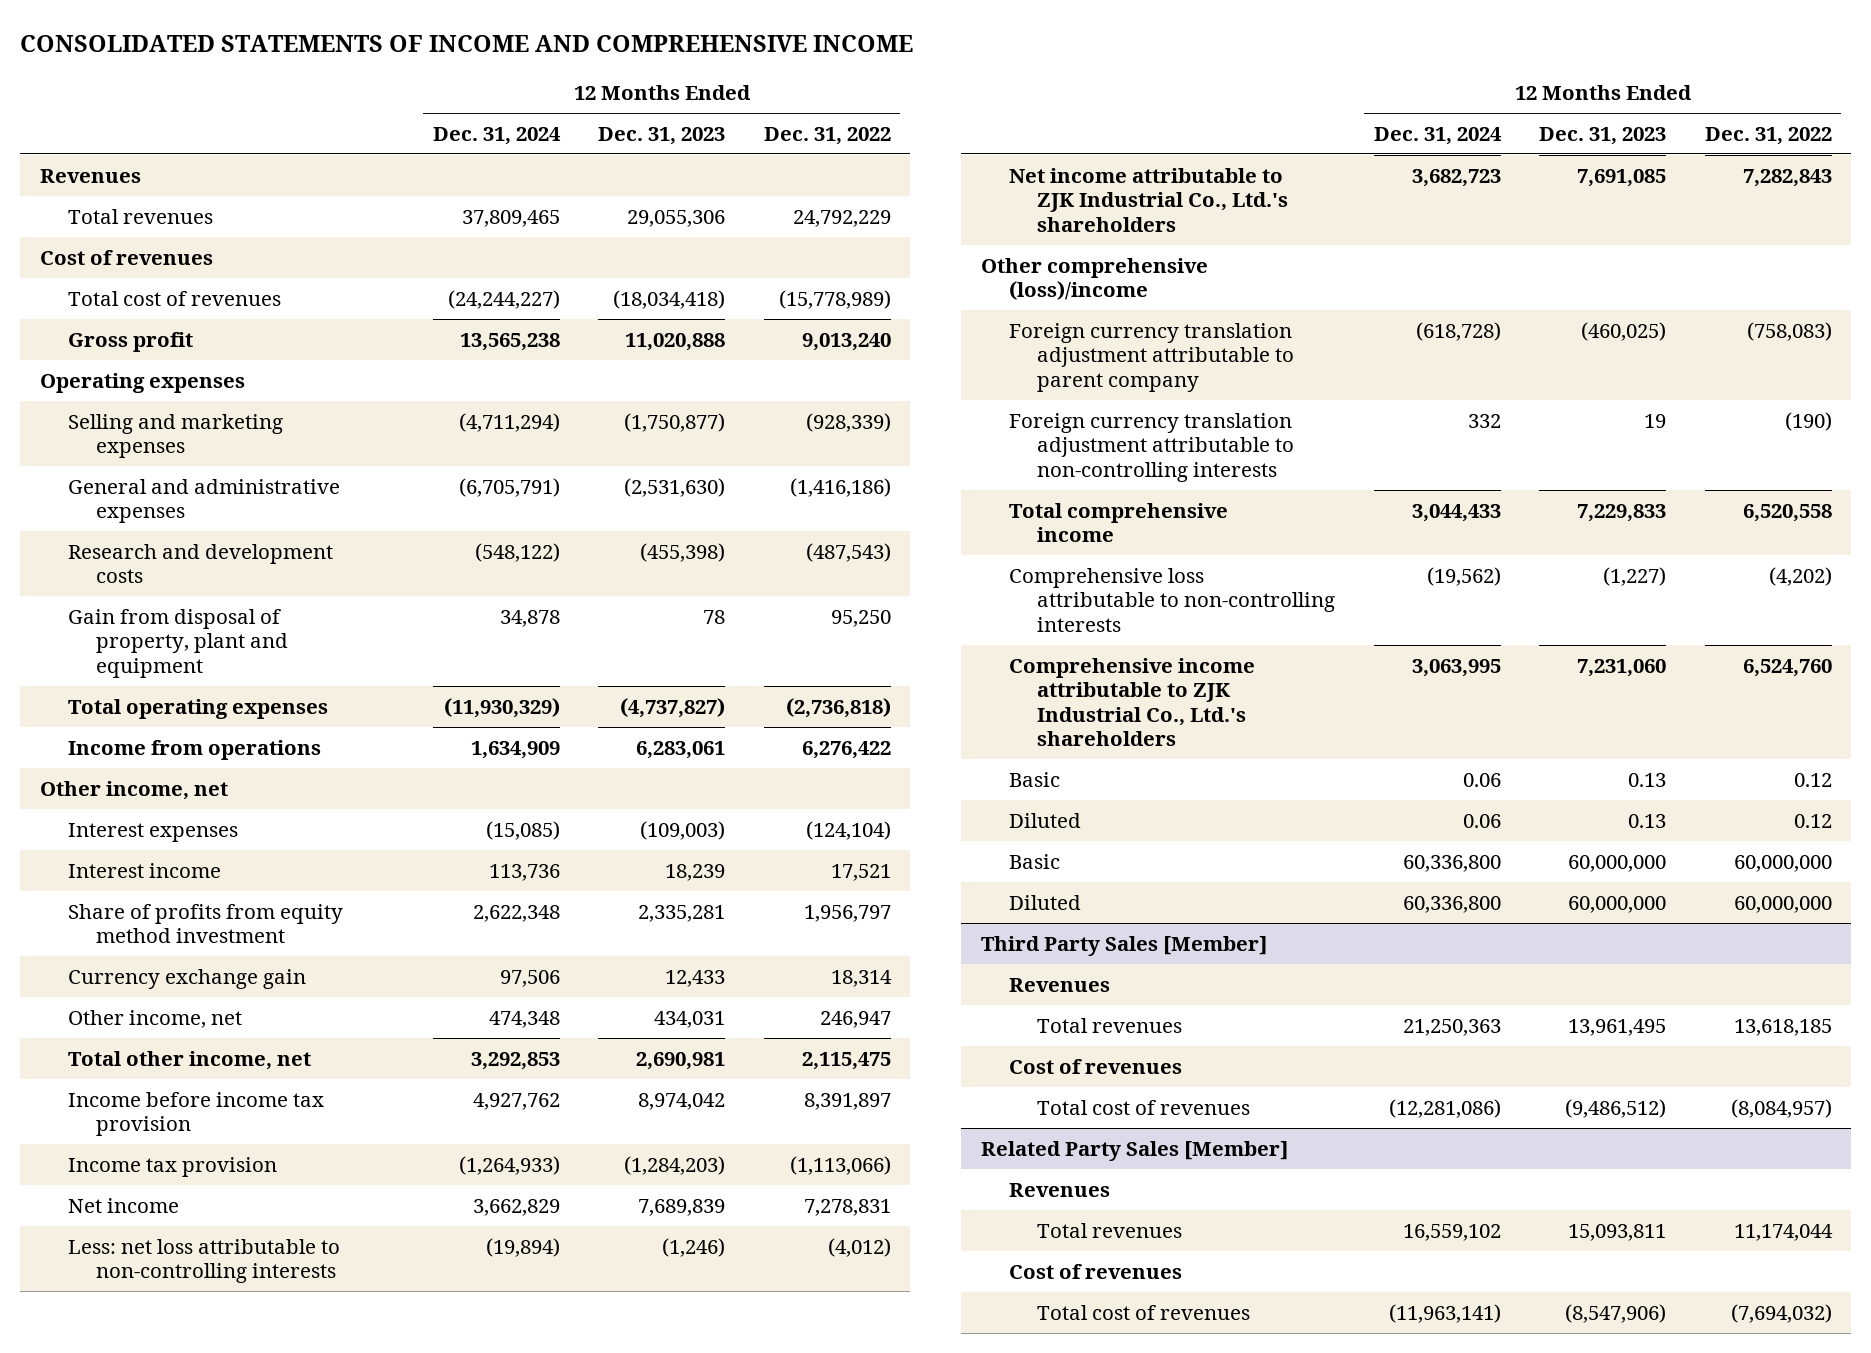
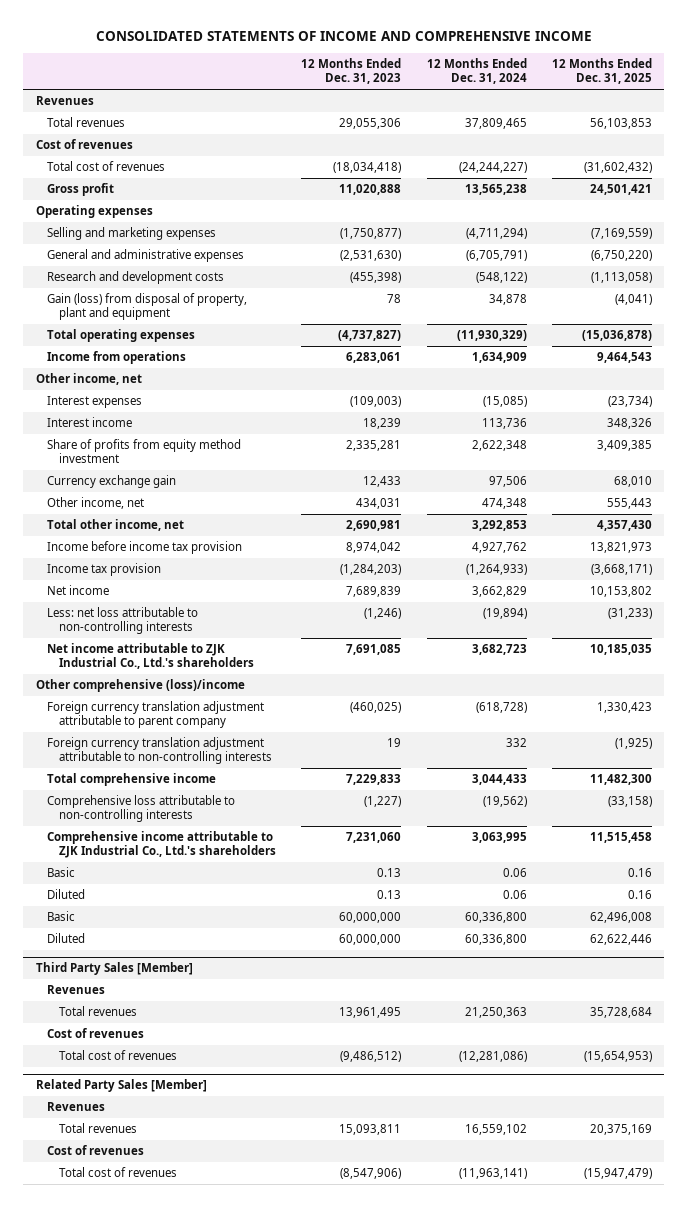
[763,126,891,145] Dec. 31, 2022 -> none
none -> [551,58,652,85] 12 Months Ended Dec. 31, 2025
[67,608,289,678] Gain from disposal of property, plant and equipment -> [47,293,248,321] Gain (loss) from disposal of property, plant and equipment

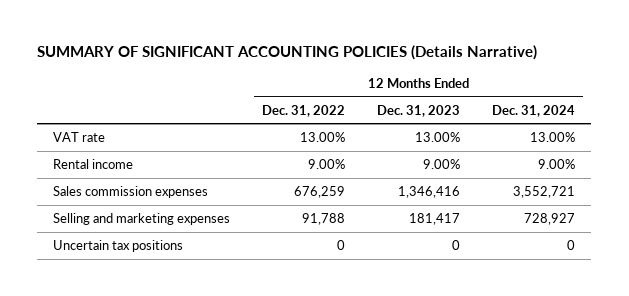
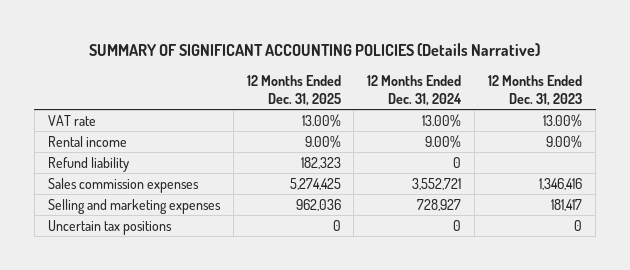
[262,104,346,117] Dec. 31, 2022 -> none
none -> [246,74,341,106] 12 Months Ended Dec. 31, 2025
none -> [47,156,129,172] Refund liability

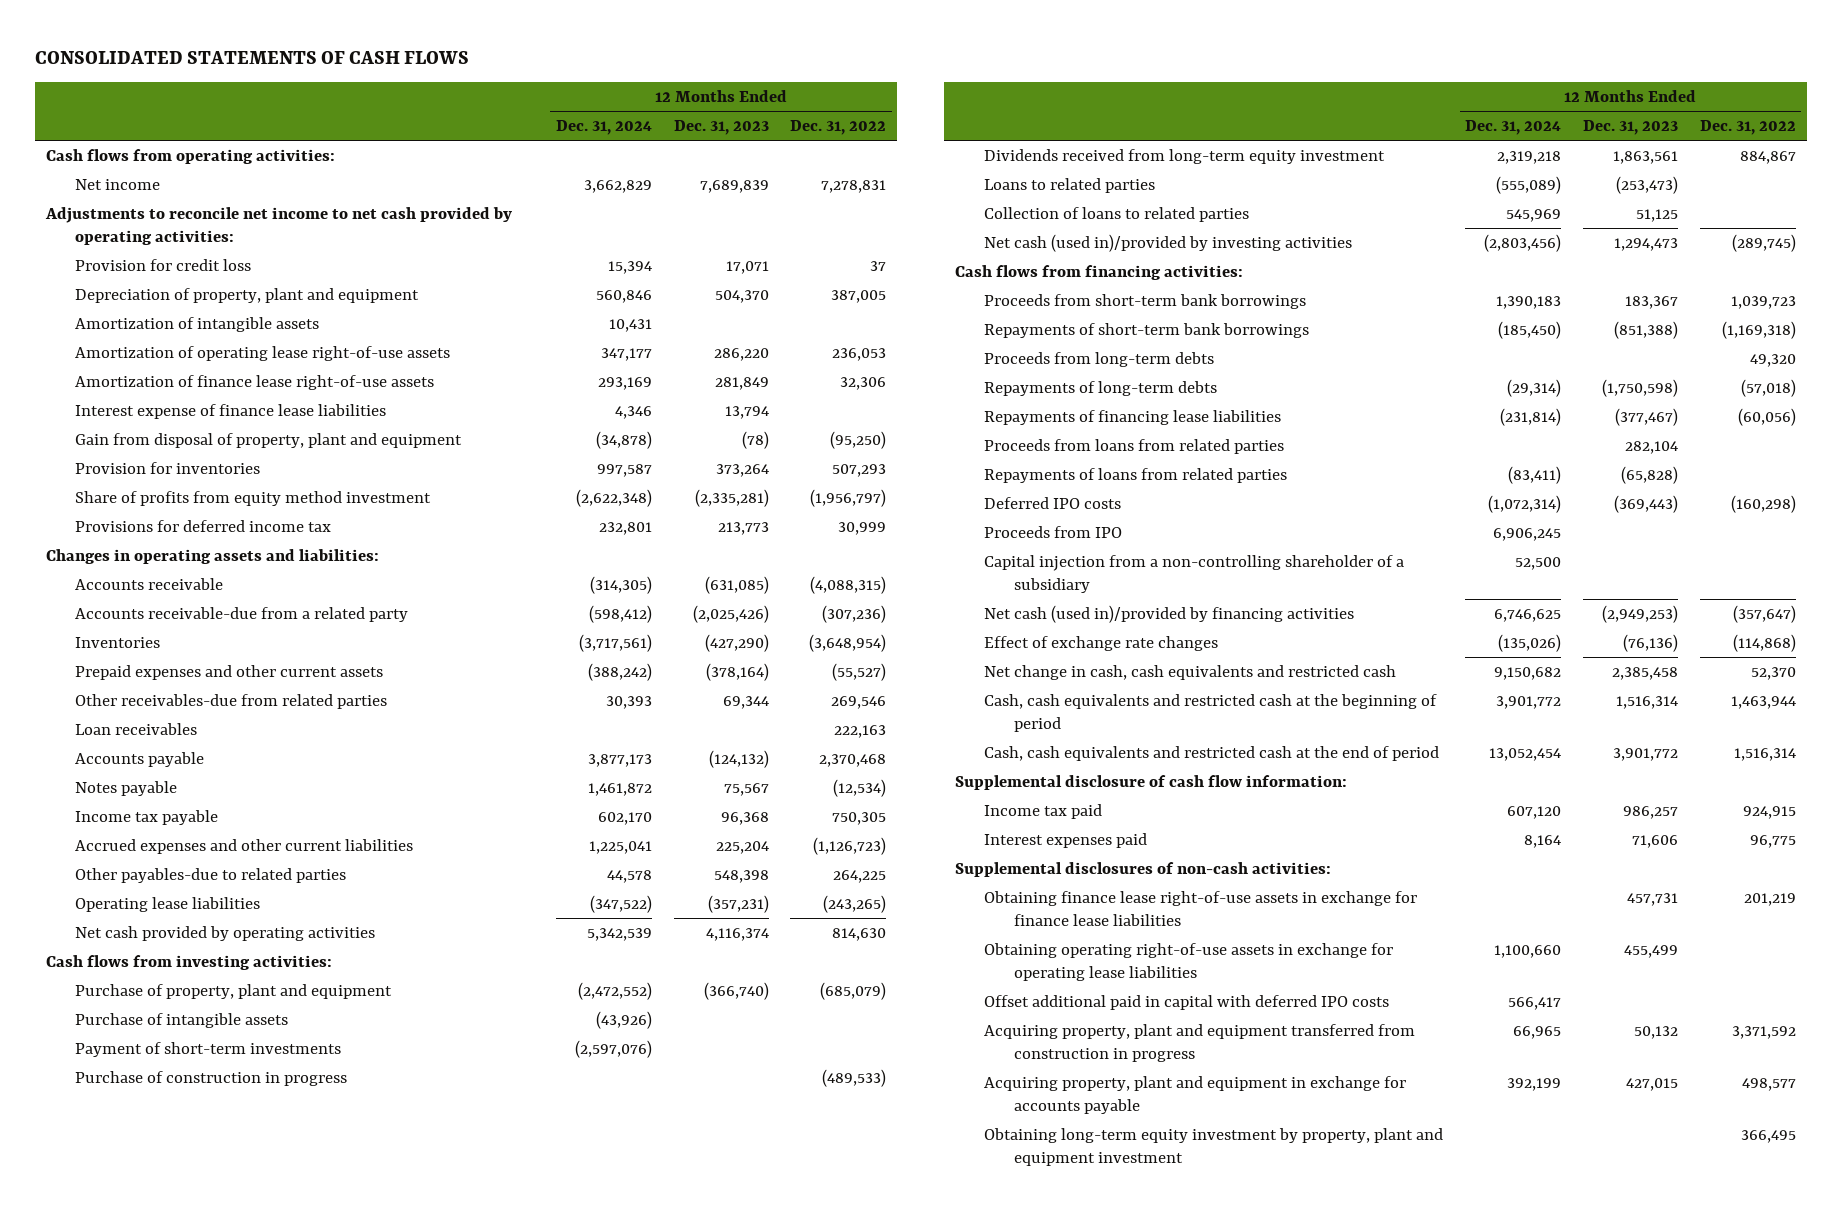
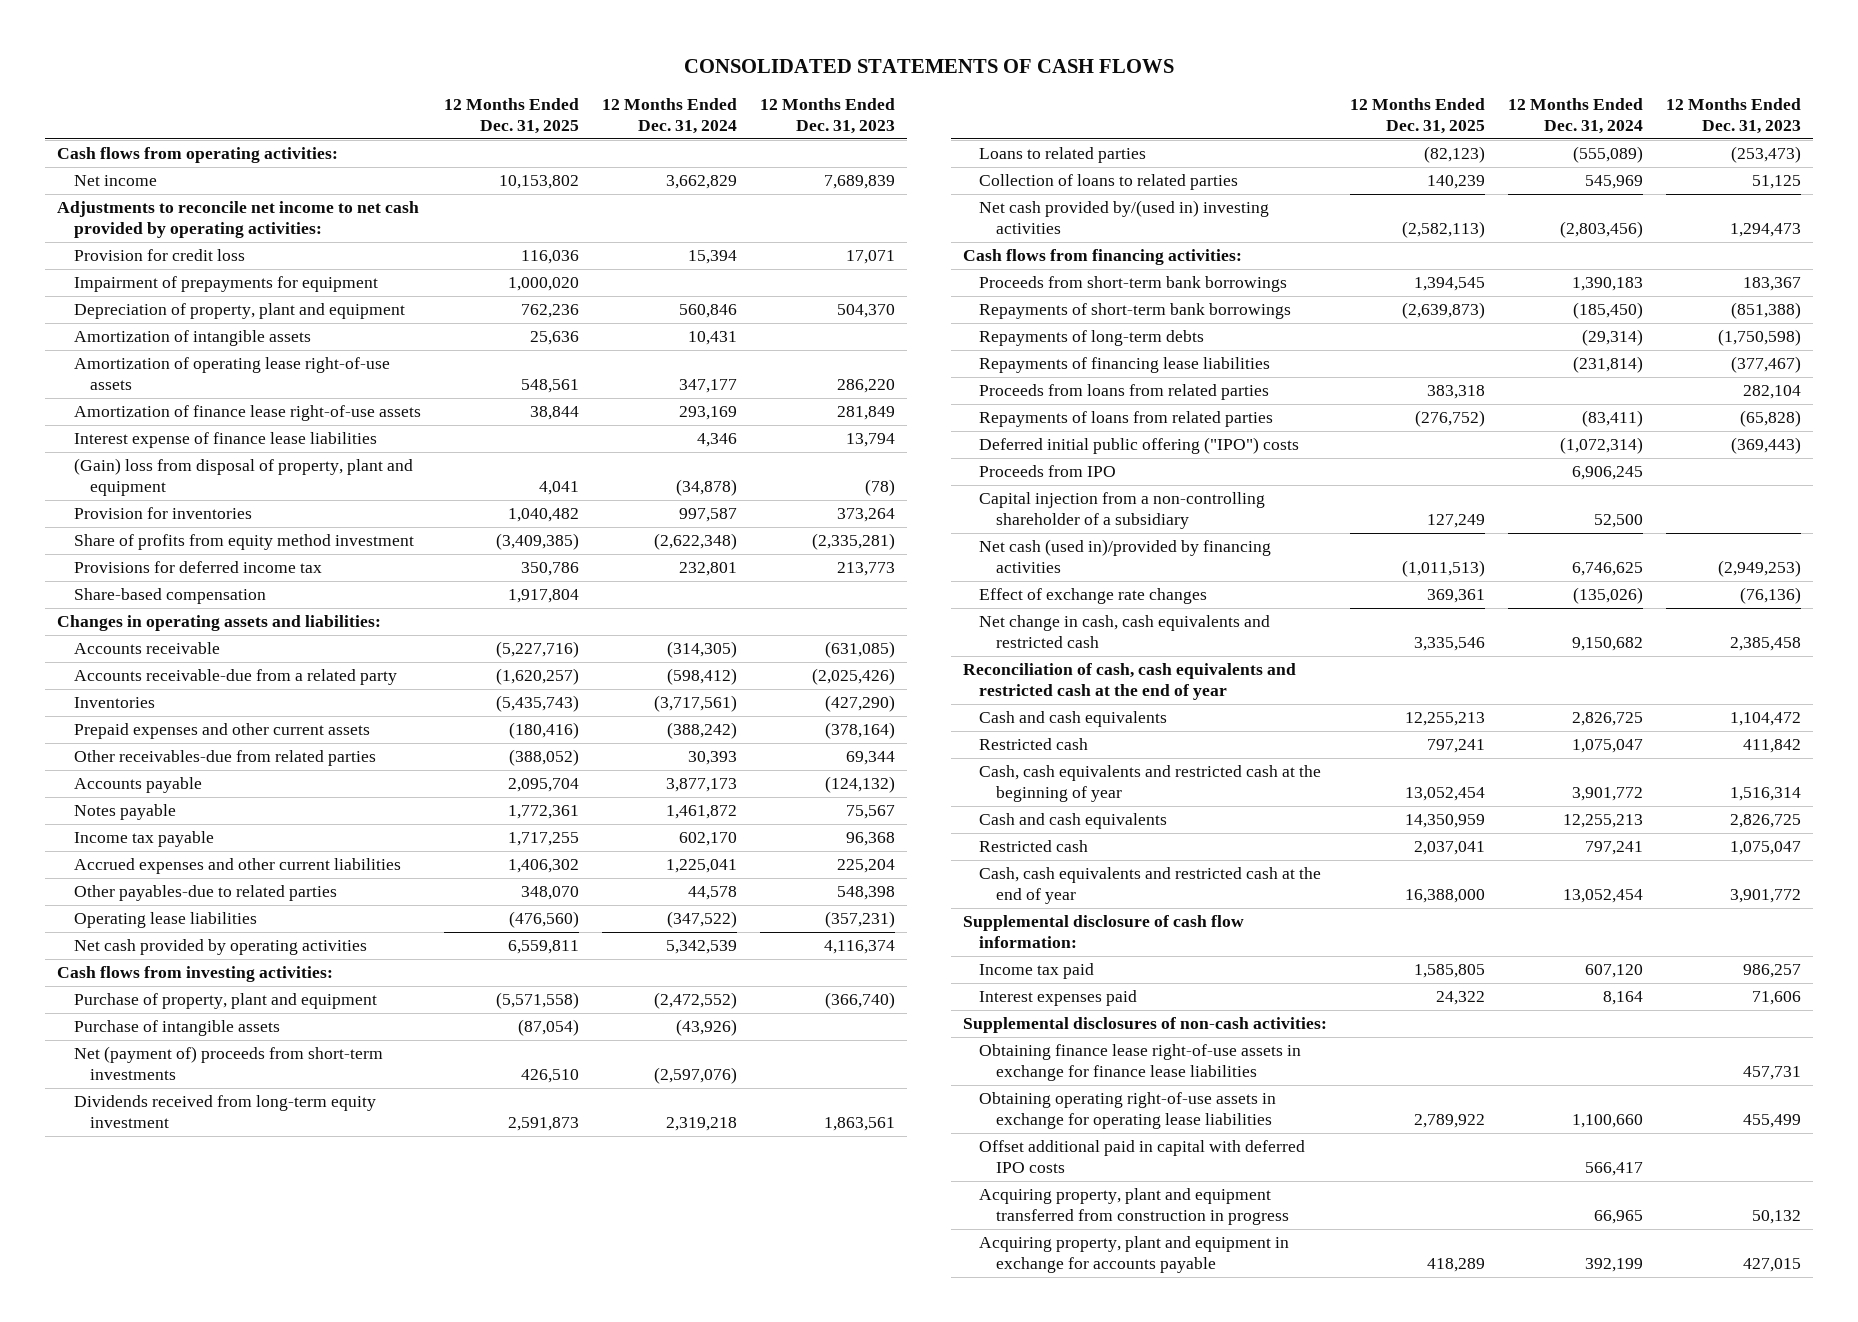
[790,120,887,136] Dec. 31, 2022 -> none
none -> [443,97,579,135] 12 Months Ended Dec. 31, 2025
none -> [73,276,378,293] Impairment of prepayments for equipment
[75,432,463,448] Gain from disposal of property, plant and equipment -> [73,458,413,497] (Gain) loss from disposal of property, plant and equipment
none -> [73,588,266,605] Share-based compensation
[75,722,198,735] Loan receivables -> none
[75,1070,348,1086] Purchase of construction in progress -> none
[75,1041,342,1057] Payment of short-term investments -> [73,1046,383,1081] Net (payment of) proceeds from short-term investments
[984,233,1353,252] Net cash (used in)/provided by investing activities -> [979,200,1270,235] Net cash provided by/(used in) investing activities
[984,351,1215,367] Proceeds from long-term debts -> none
[984,496,1122,509] Deferred IPO costs -> [979,437,1300,455] Deferred initial public offering ("IPO") costs
none -> [962,663,1296,701] Reconciliation of cash, cash equivalents and restricted cash at the end of year
none -> [979,711,1168,728] Cash and cash equivalents
none -> [979,738,1089,751] Restricted cash
[984,693,1438,732] Cash, cash equivalents and restricted cash at the beginning of period -> [979,765,1322,803] Cash, cash equivalents and restricted cash at the beginning of year
none -> [979,813,1168,830] Cash and cash equivalents
none -> [979,840,1089,853] Restricted cash
[984,745,1440,761] Cash, cash equivalents and restricted cash at the end of period -> [979,867,1322,905] Cash, cash equivalents and restricted cash at the end of year
[984,1127,1444,1166] Obtaining long-term equity investment by property, plant and equipment investment -> none

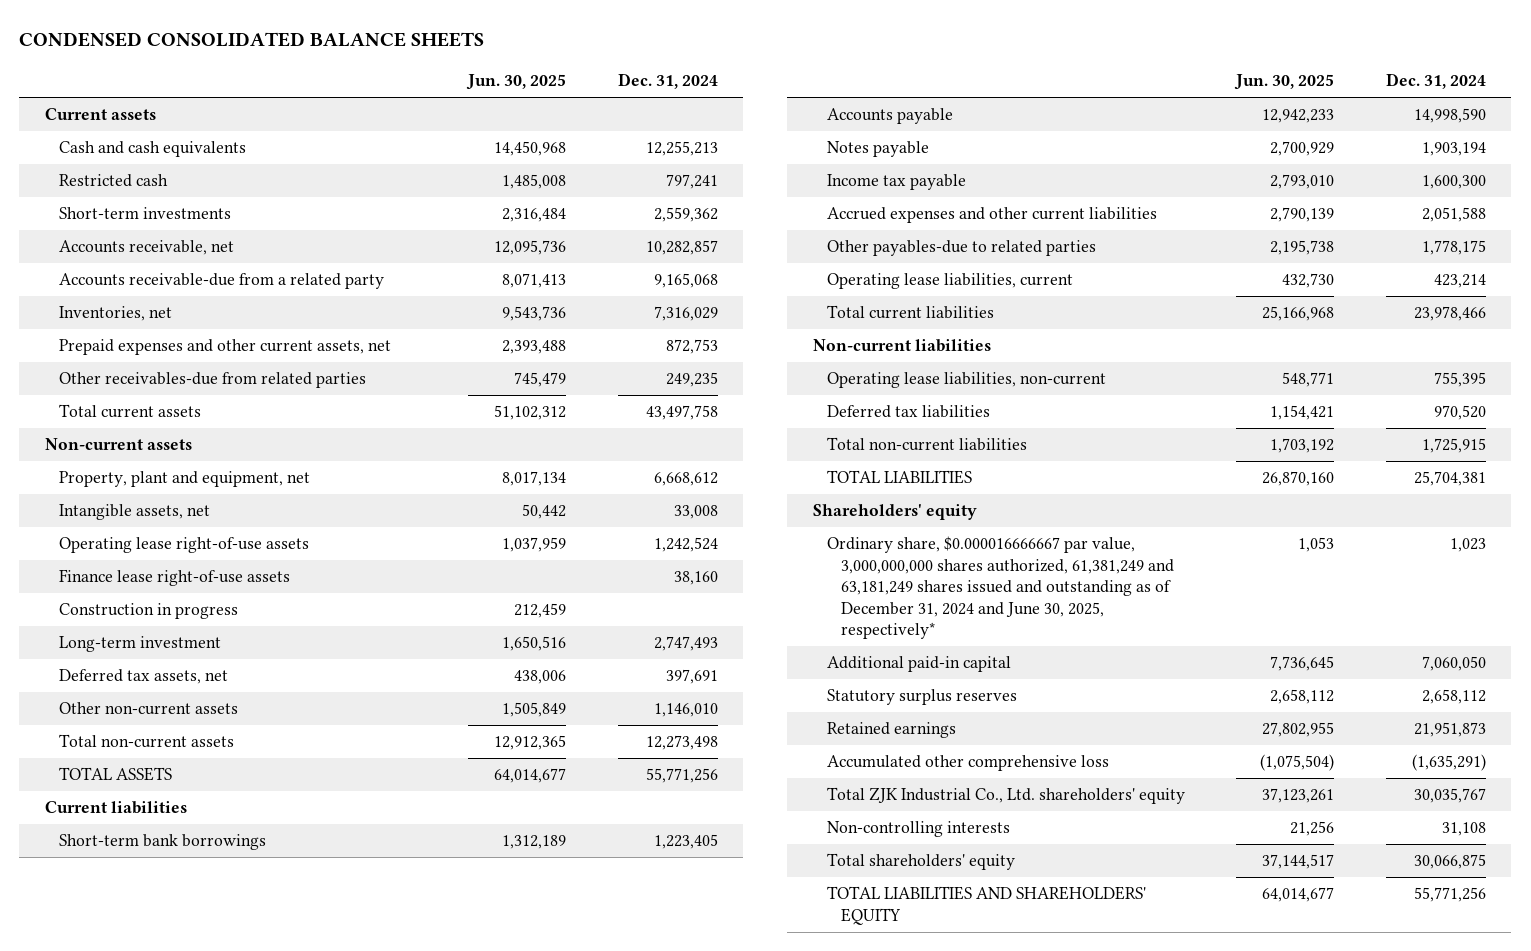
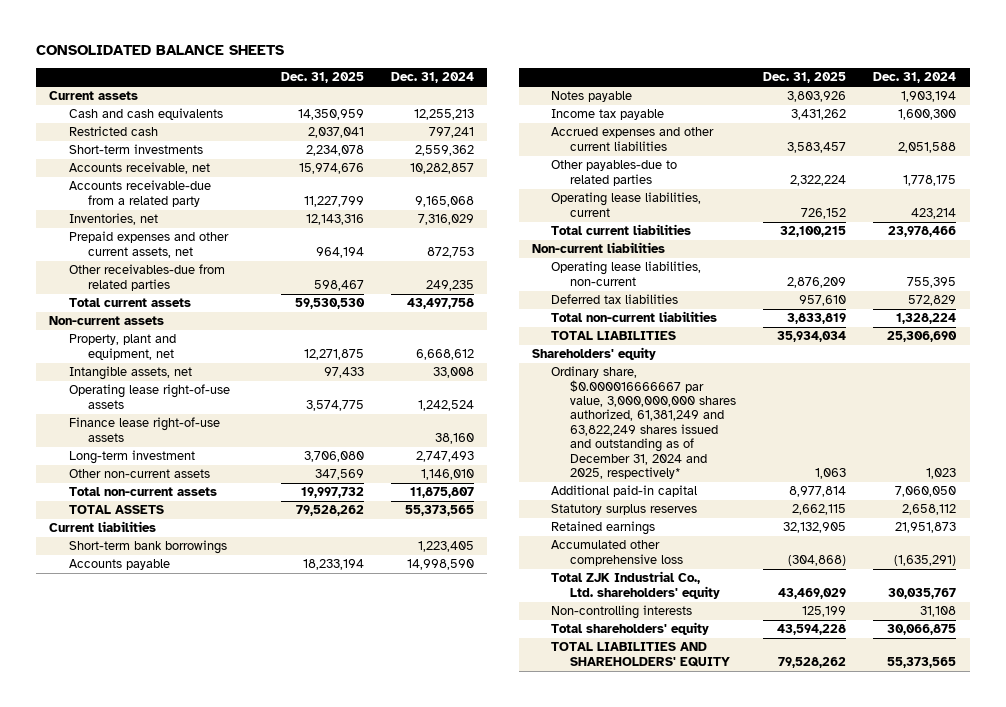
[19,32,485,48] CONDENSED CONSOLIDATED BALANCE SHEETS -> [35,45,284,56] CONSOLIDATED BALANCE SHEETS
[466,74,567,91] Jun. 30, 2025 -> none
none -> [280,72,364,84] Dec. 31, 2025
[58,603,238,620] Construction in progress -> none
[58,669,228,685] Deferred tax assets, net -> none
[645,735,718,751] 12,273,498 -> [409,487,474,499] 11,875,807
[645,768,718,784] 55,771,256 -> [404,505,474,517] 55,373,565
[1433,405,1486,421] 970,520 -> [908,295,957,307] 572,829
[1421,438,1486,454] 1,725,915 -> [896,313,957,325] 1,328,224
[1413,471,1486,487] 25,704,381 -> [887,331,958,343] 25,306,690
[827,536,1175,640] Ordinary share, $0.000016666667 par value, 3,000,000,000 shares authorized, 61,381,249 and 63,181,249 shares issued and outstanding as of December 31, 2024 and June 30, 2025, respectively* -> [551,366,737,479] Ordinary share, $0.000016666667 par value, 3,000,000,000 shares authorized, 61,381,249 and 63,822,249 shares issued and outstanding as of December 31, 2024 and 2025, respectively*
[1413,887,1486,903] 55,771,256 -> [887,656,957,668] 55,373,565

